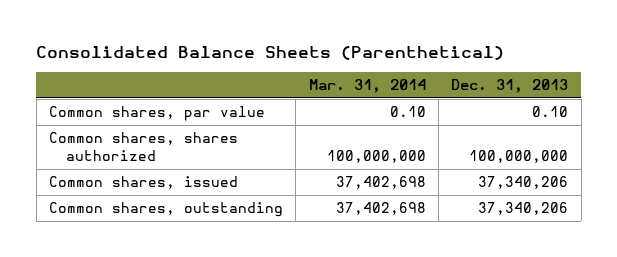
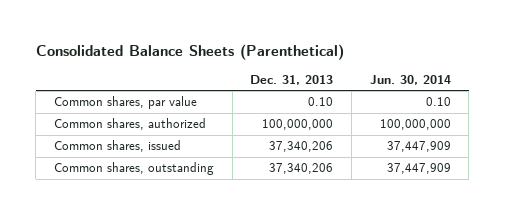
[308,78,426,93] Mar. 31, 2014 -> none
none -> [369,74,451,85] Jun. 30, 2014
[49,132,239,162] Common shares, shares authorized -> [53,118,206,131] Common shares, authorized

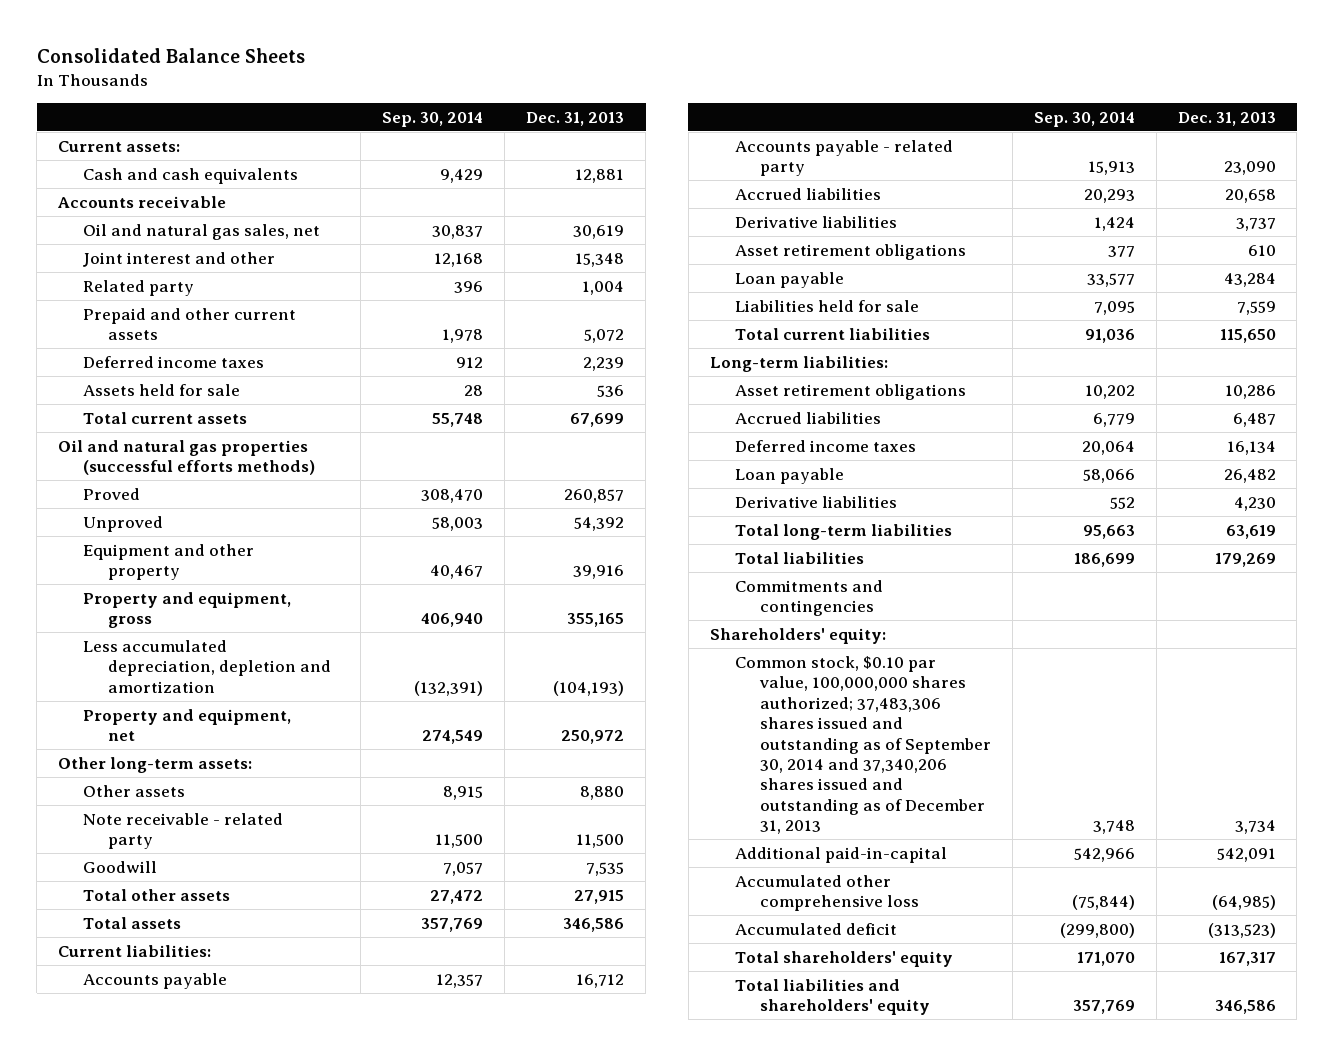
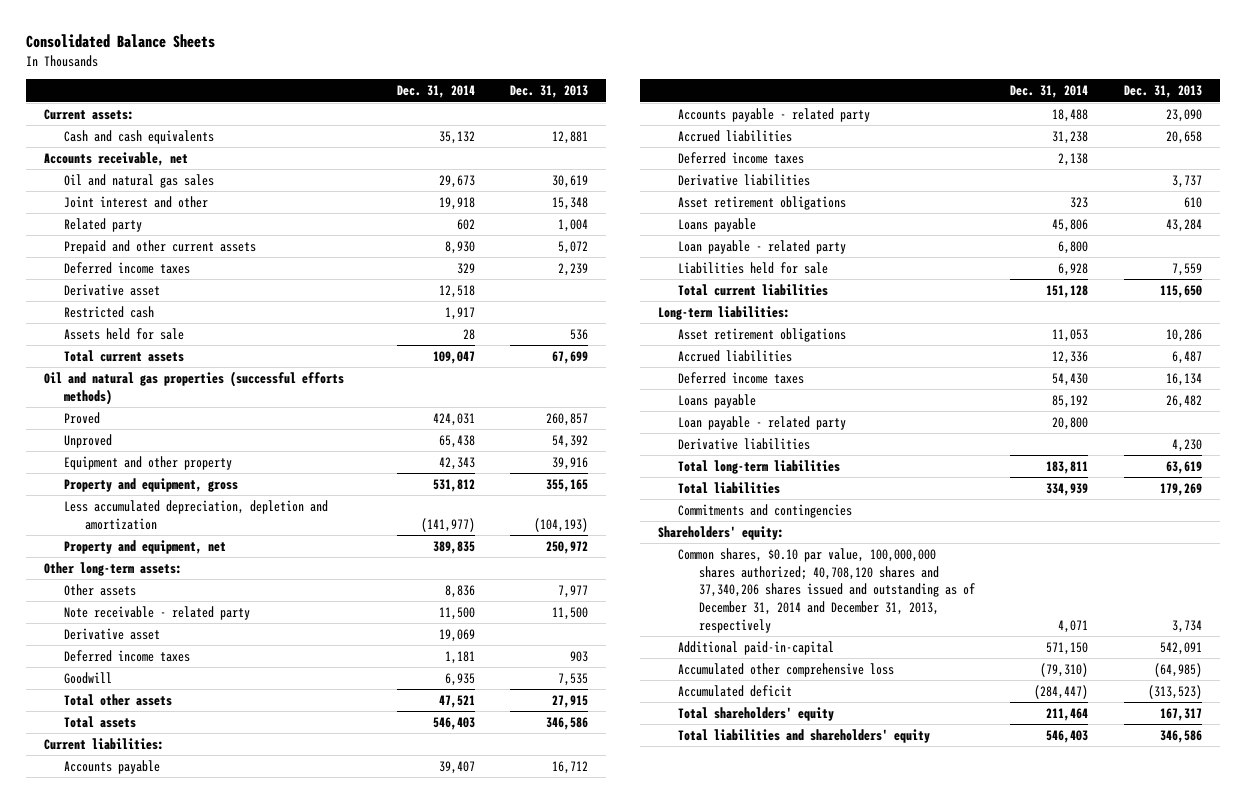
[382,111,484,127] Sep. 30, 2014 -> none
none -> [396,85,475,99] Dec. 31, 2014
[57,195,227,208] Accounts receivable -> [43,151,188,166] Accounts receivable, net
[83,223,321,240] Oil and natural gas sales, net -> [64,173,215,188] Oil and natural gas sales
none -> [64,283,161,296] Derivative asset
none -> [64,305,155,318] Restricted cash
[580,785,625,800] 8,880 -> [557,584,588,598] 7,977
none -> [64,627,161,640] Derivative asset
none -> [64,649,191,662] Deferred income taxes
none -> [678,151,805,164] Deferred income taxes
[734,271,844,288] Loan payable -> [678,217,757,232] Loans payable
none -> [678,239,847,254] Loan payable - related party
[734,467,844,484] Loan payable -> [678,393,757,408] Loans payable
none -> [678,415,847,430] Loan payable - related party
[734,655,991,835] Common stock, $0.10 par value, 100,000,000 shares authorized; 37,483,306 shares issued and outstanding as of September 30, 2014 and 37,340,206 shares issued and outstanding as of December 31, 2013 -> [678,547,976,633] Common shares, $0.10 par value, 100,000,000 shares authorized; 40,708,120 shares and 37,340,206 shares issued and outstanding as of December 31, 2014 and December 31, 2013, respectively

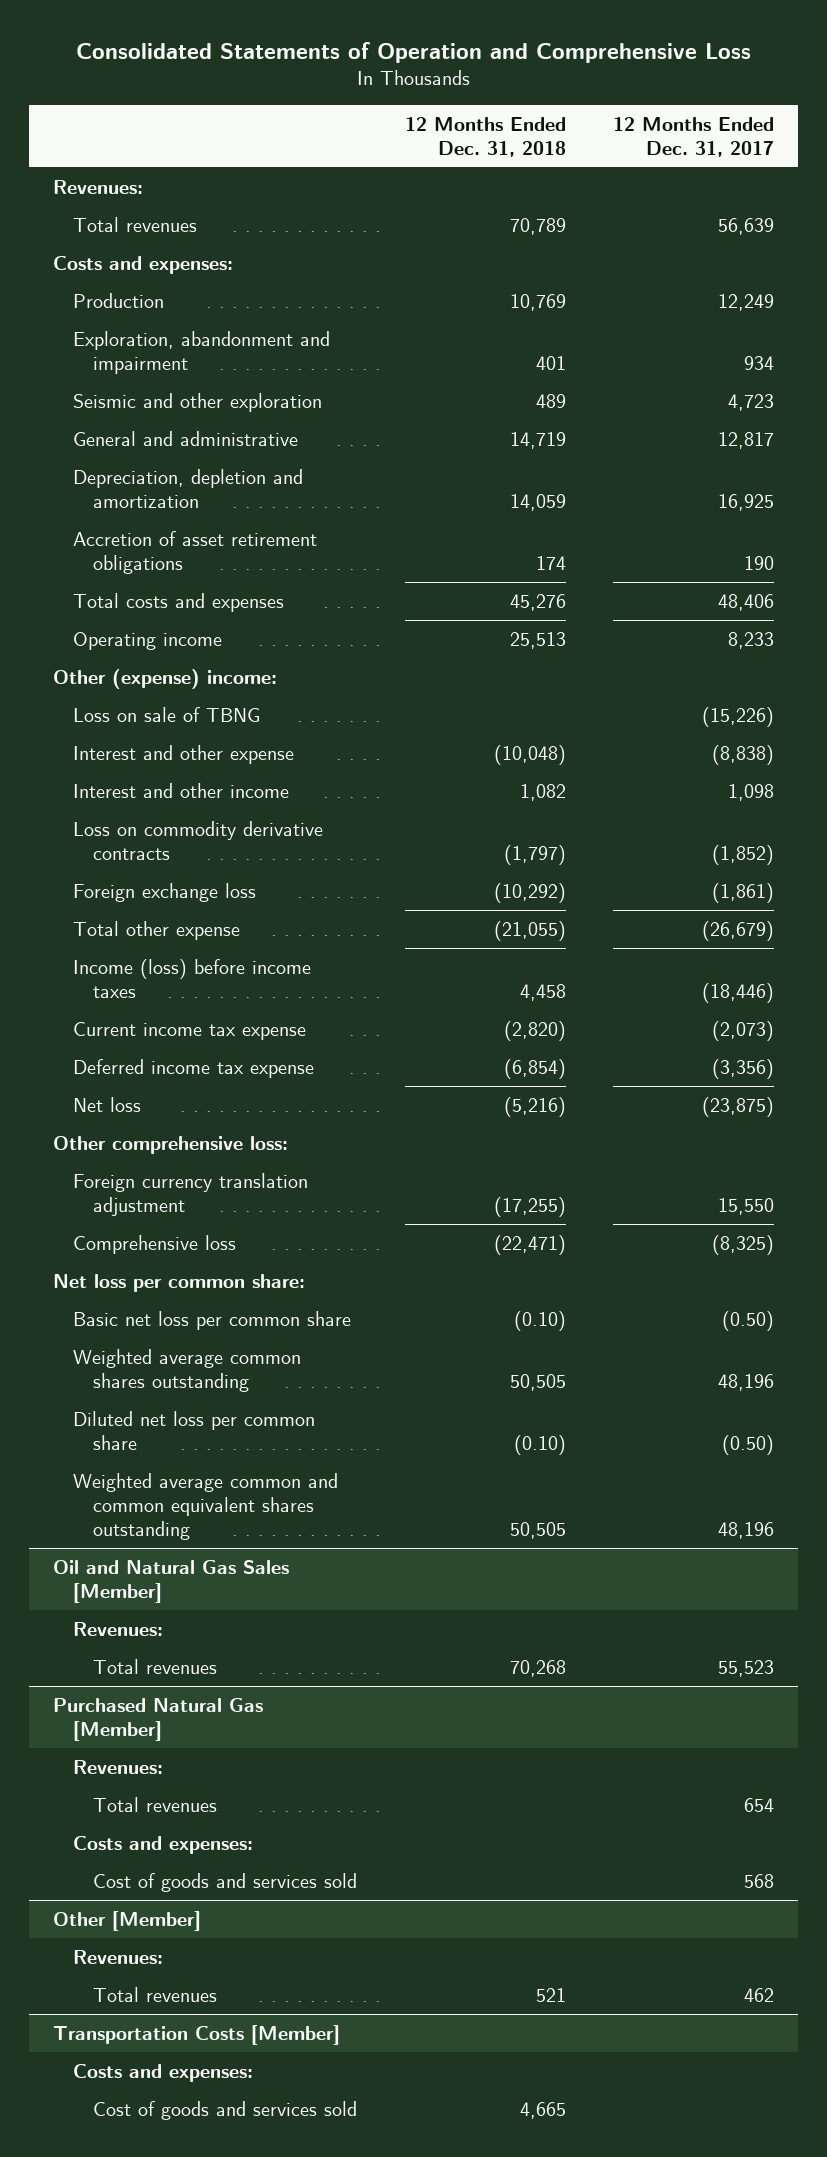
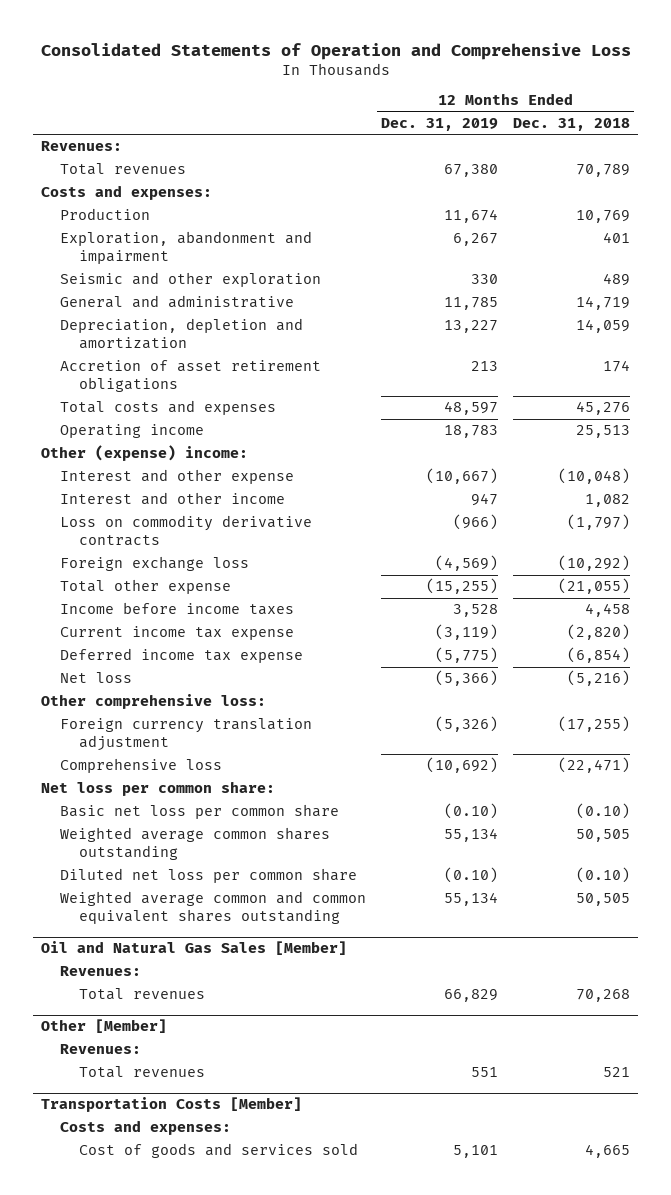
[613,116,775,157] 12 Months Ended Dec. 31, 2017 -> none
none -> [380,118,498,132] Dec. 31, 2019
[72,706,260,722] Loss on sale of TBNG -> none
[72,958,311,998] Income (loss) before income taxes -> [59,602,294,616] Income before income taxes
[52,1697,263,1741] Purchased Natural Gas [Member] -> none
[72,1759,163,1774] Revenues: -> none
[93,1796,218,1812] Total revenues -> none
[72,1835,253,1854] Costs and expenses: -> none
[93,1872,358,1892] Cost of goods and services sold -> none

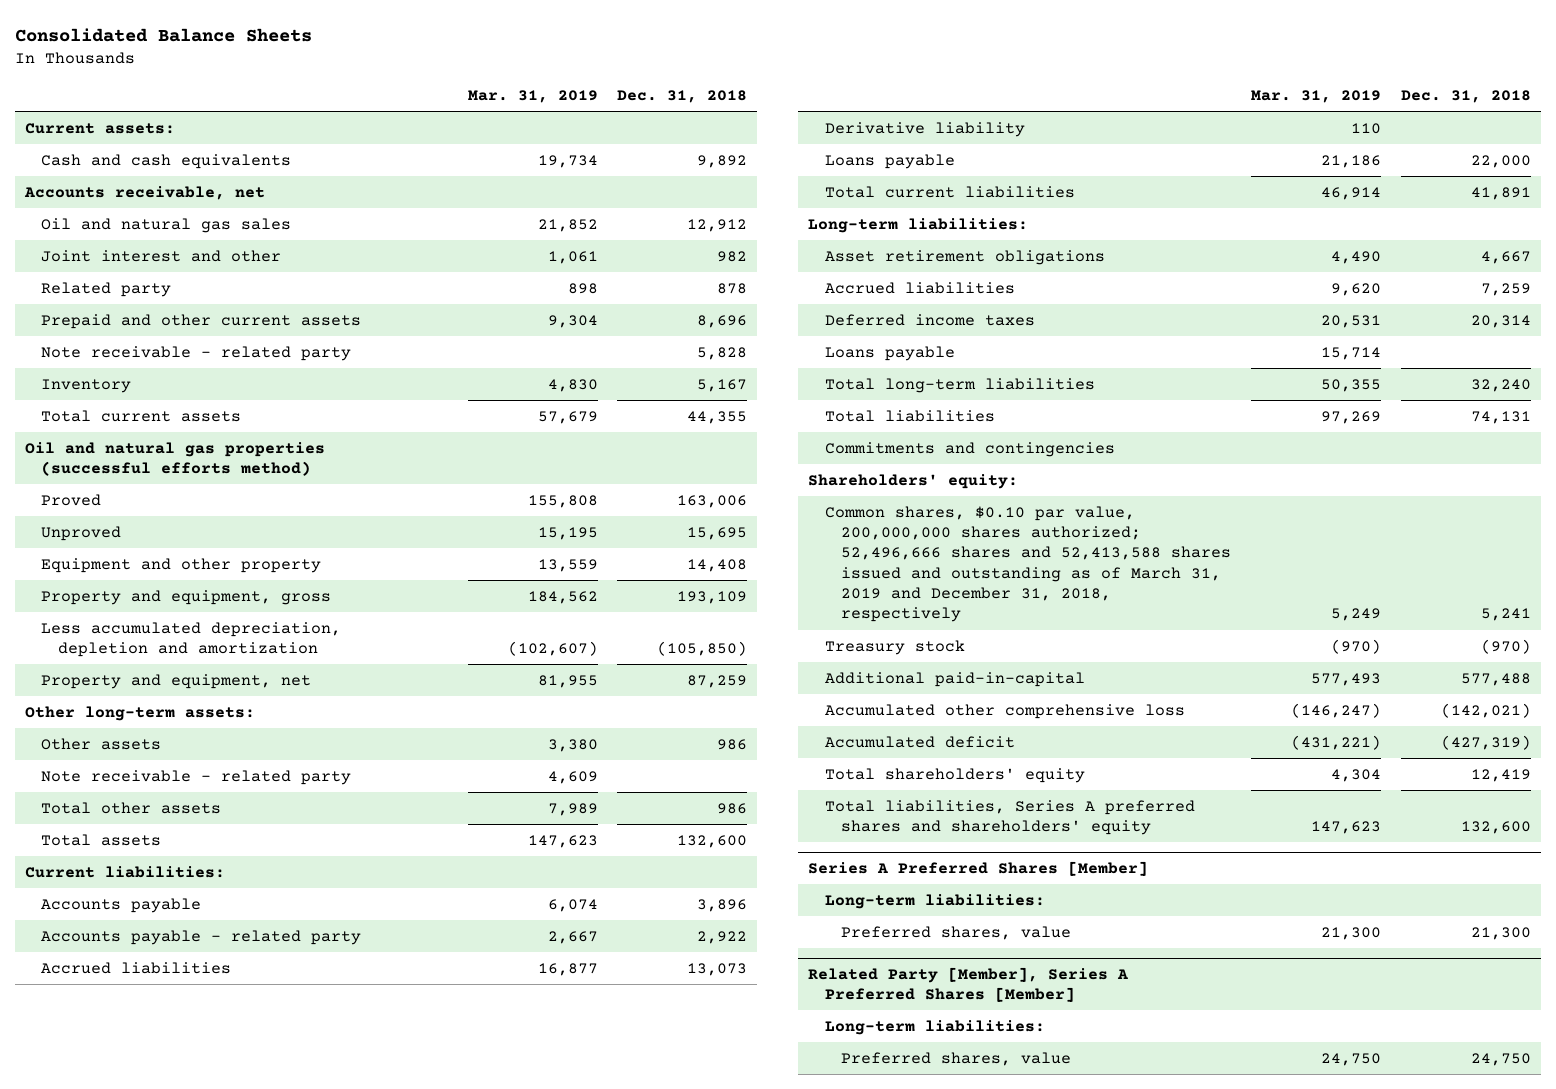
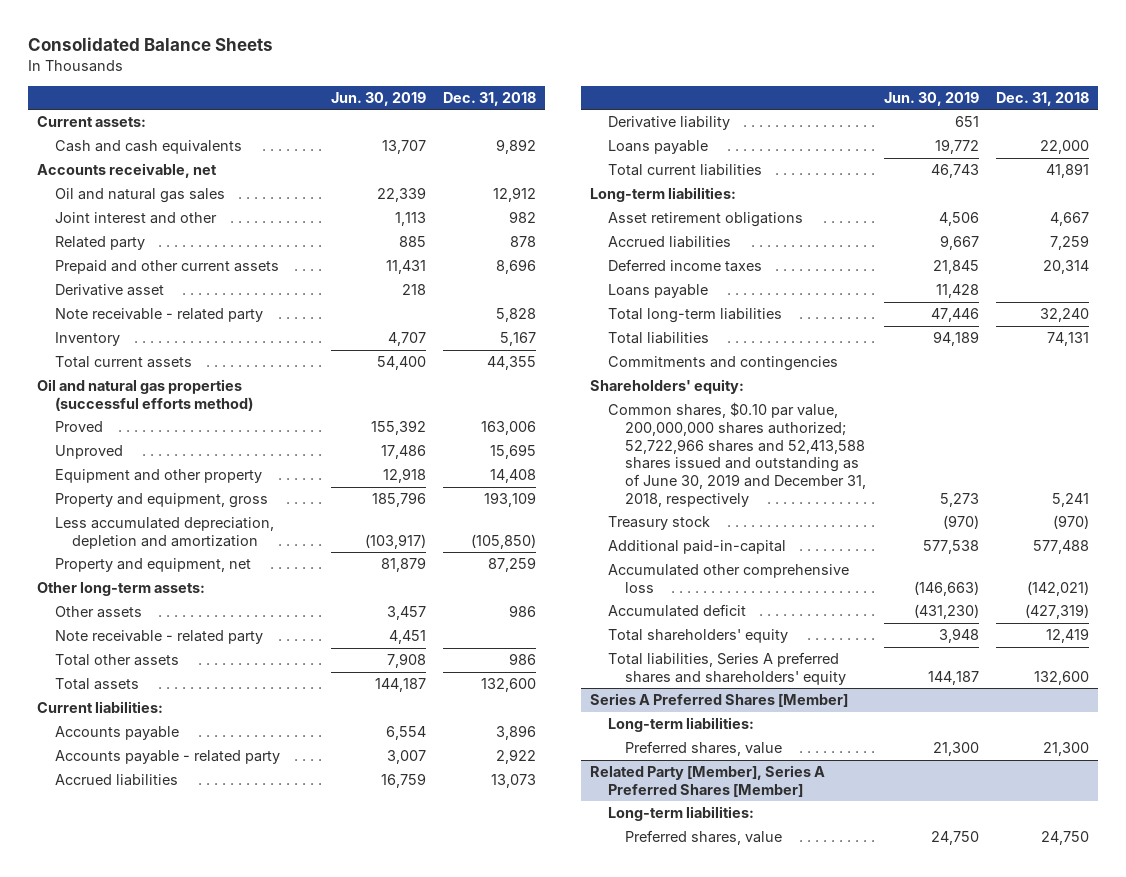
[467,90,598,104] Mar. 31, 2019 -> none
none -> [330,91,426,106] Jun. 30, 2019
none -> [54,284,164,297] Derivative asset
[824,505,1232,623] Common shares, $0.10 par value, 200,000,000 shares authorized; 52,496,666 shares and 52,413,588 shares issued and outstanding as of March 31, 2019 and December 31, 2018, respectively -> [607,402,867,507] Common shares, $0.10 par value, 200,000,000 shares authorized; 52,722,966 shares and 52,413,588 shares issued and outstanding as of June 30, 2019 and December 31, 2018, respectively

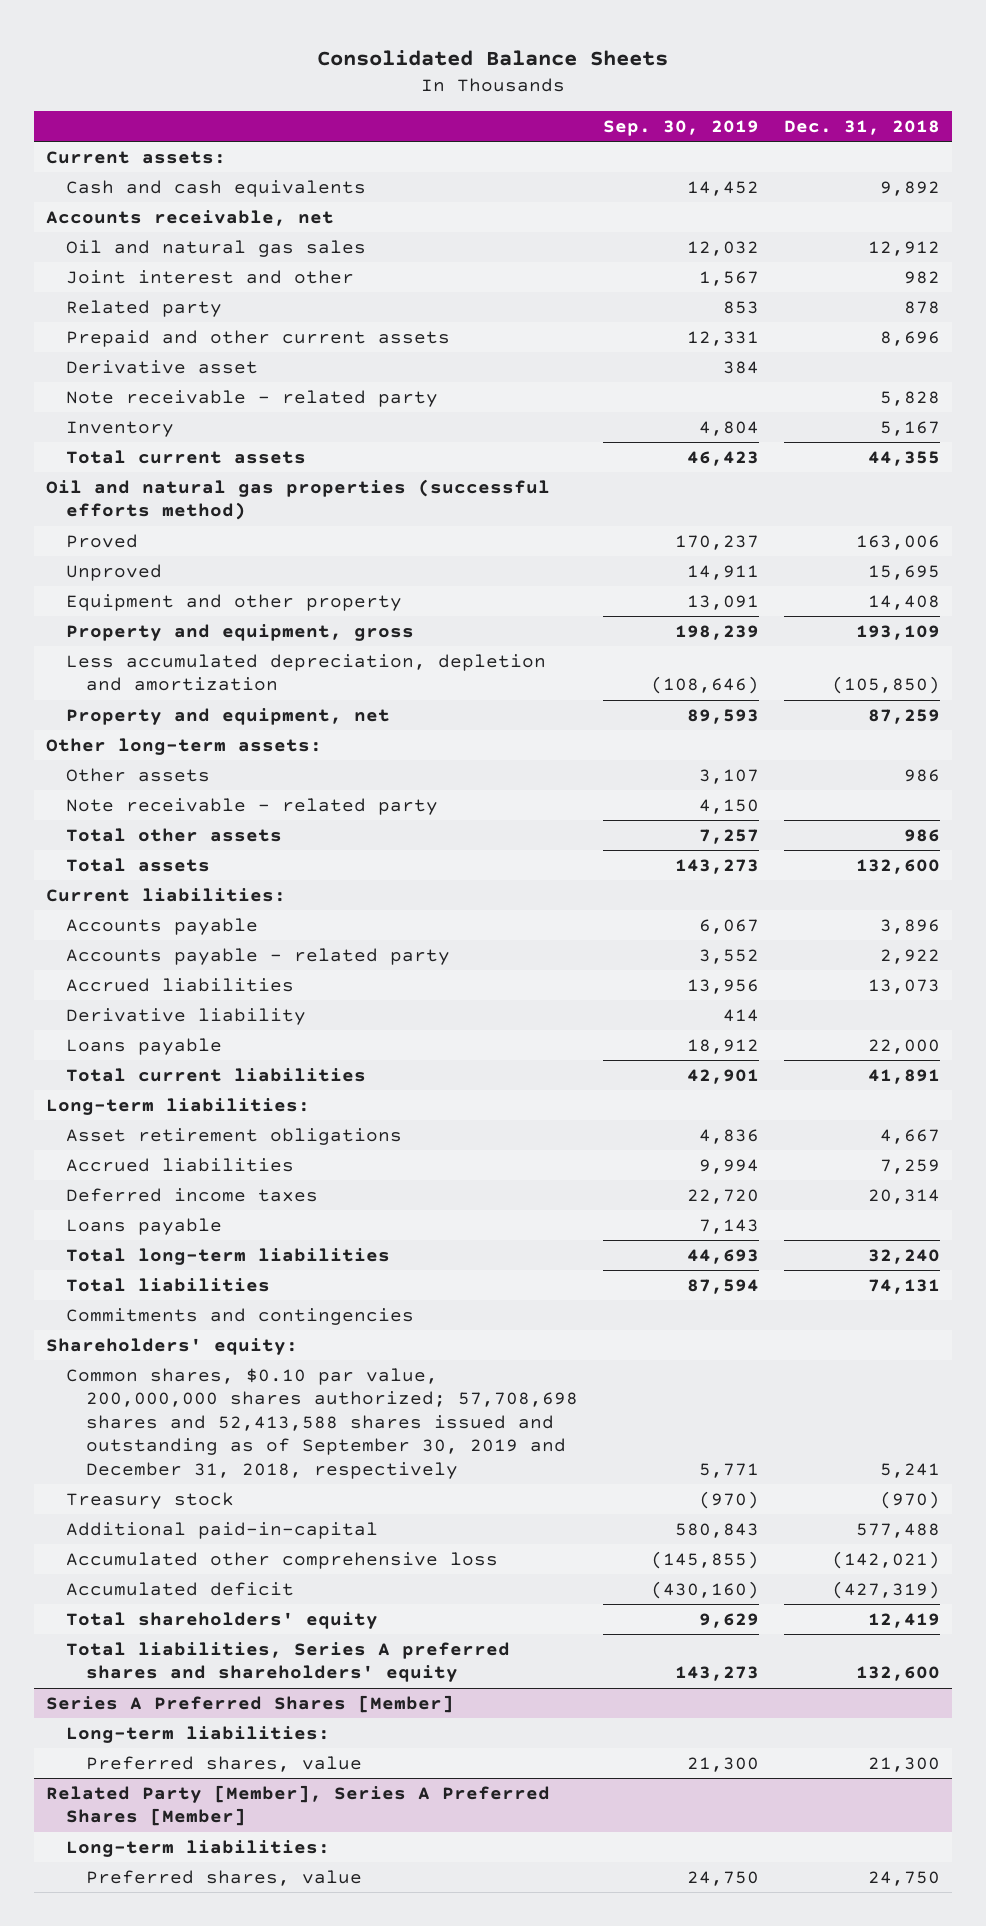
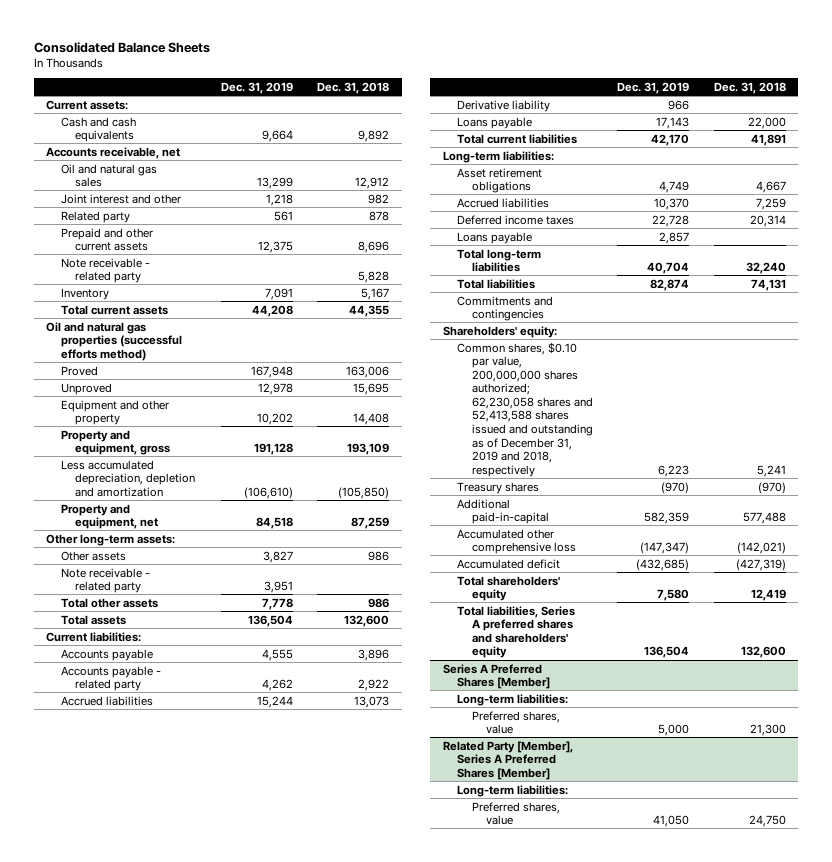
[603,119,760,136] Sep. 30, 2019 -> none
none -> [220,81,293,94] Dec. 31, 2019
[66,359,259,374] Derivative asset -> none
[66,1367,579,1479] Common shares, $0.10 par value, 200,000,000 shares authorized; 57,708,698 shares and 52,413,588 shares issued and outstanding as of September 30, 2019 and December 31, 2018, respectively -> [457,341,593,477] Common shares, $0.10 par value, 200,000,000 shares authorized; 62,230,058 shares and 52,413,588 shares issued and outstanding as of December 31, 2019 and 2018, respectively
[66,1491,235,1509] Treasury stock -> [457,481,540,494] Treasury shares

